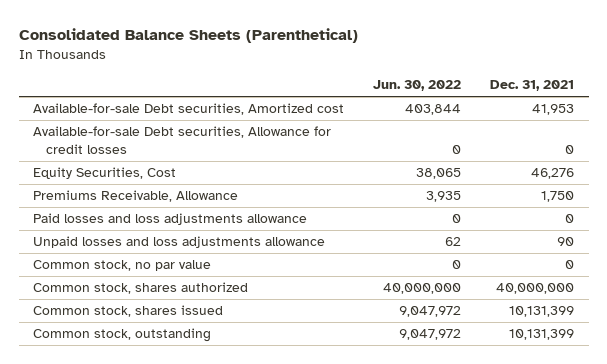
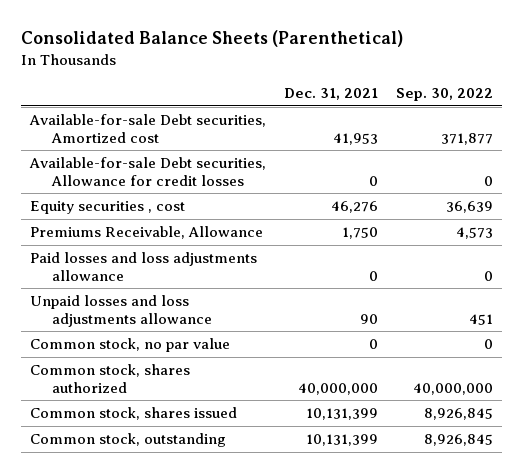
[373,80,462,92] Jun. 30, 2022 -> none
none -> [396,88,494,102] Sep. 30, 2022
[33,167,177,180] Equity Securities, Cost -> [29,201,185,215] Equity securities , cost

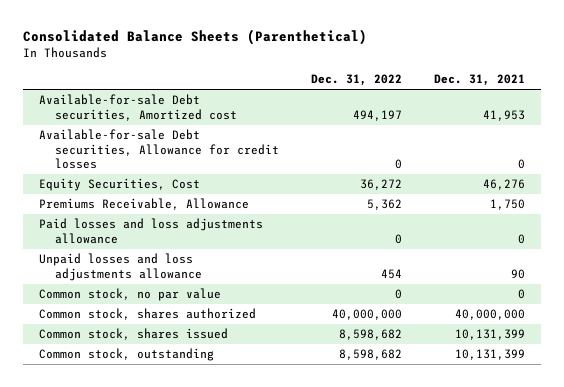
[396,88,494,102] Sep. 30, 2022 -> none
none -> [311,74,403,87] Dec. 31, 2022
[29,201,185,215] Equity securities , cost -> [39,178,201,192] Equity Securities, Cost

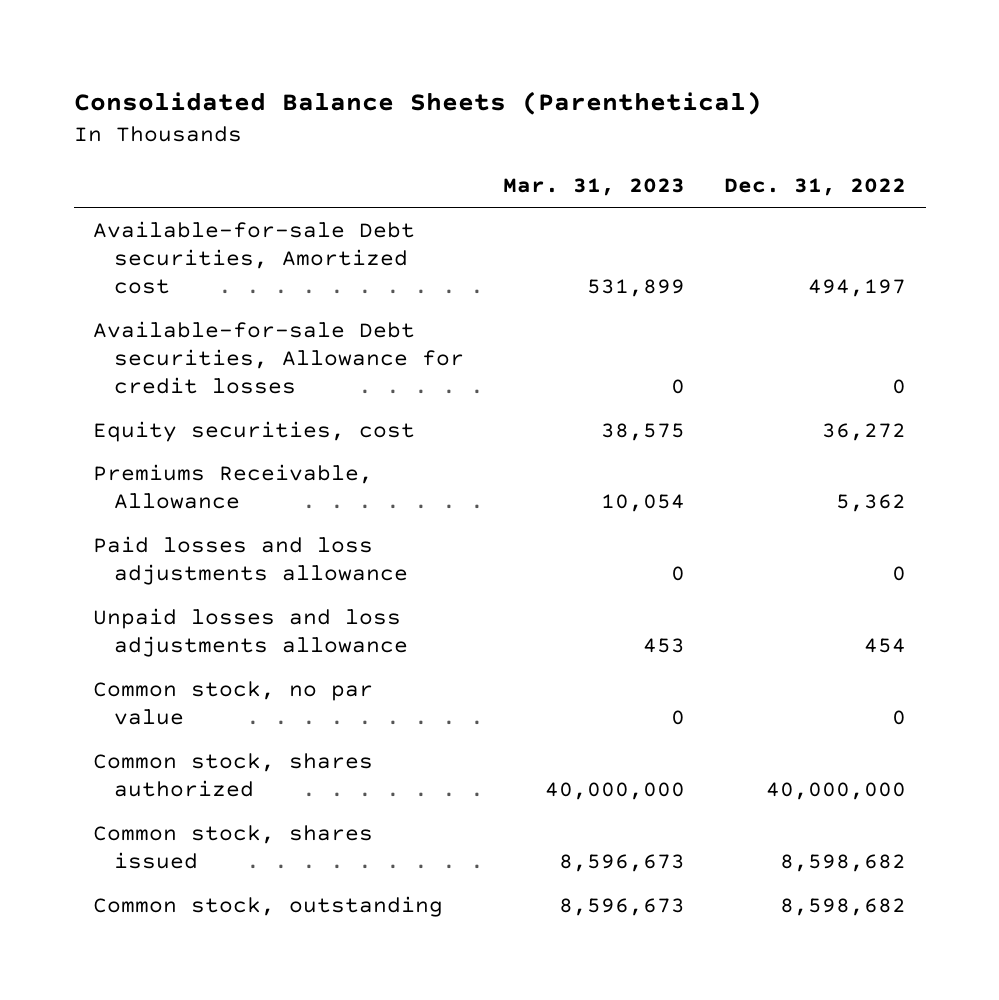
[434,74,526,87] Dec. 31, 2021 -> none
none -> [503,178,686,197] Mar. 31, 2023
[39,178,201,192] Equity Securities, Cost -> [93,420,416,442] Equity securities, cost

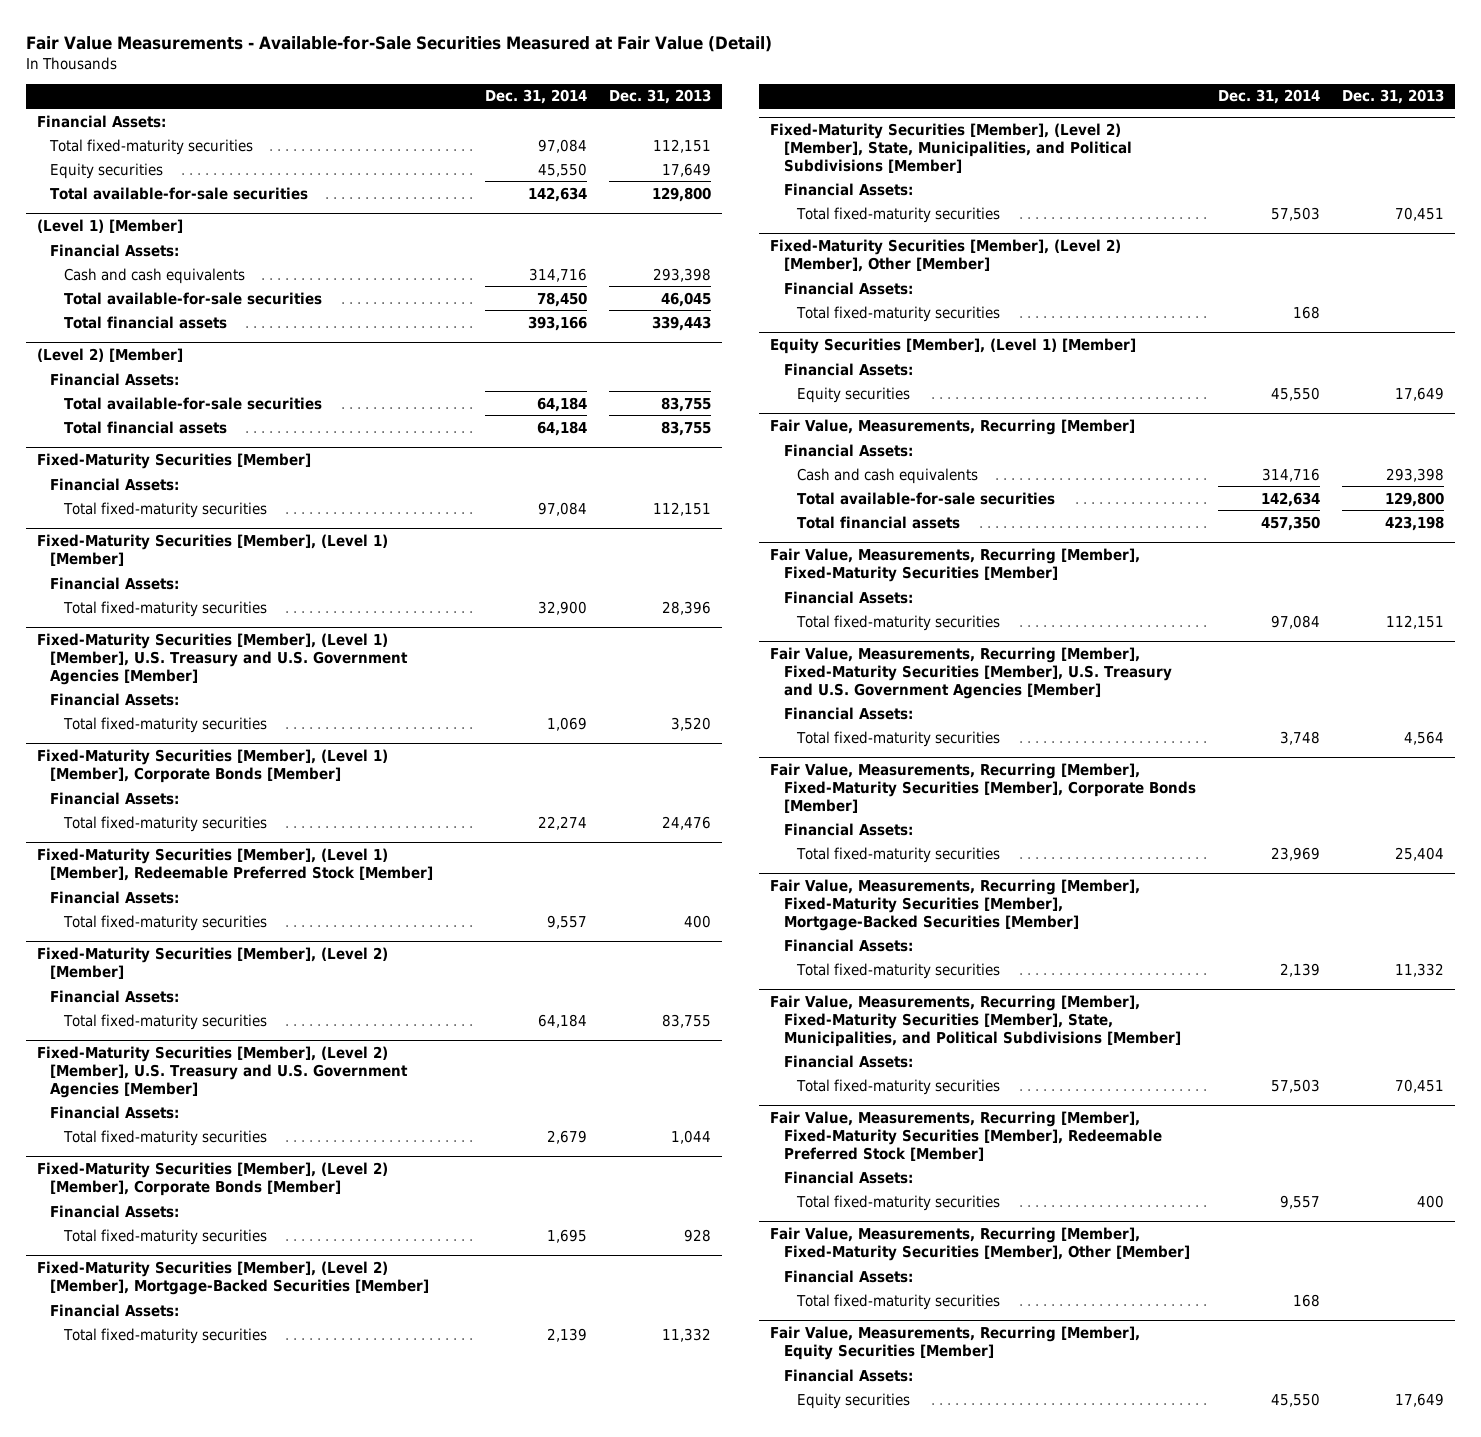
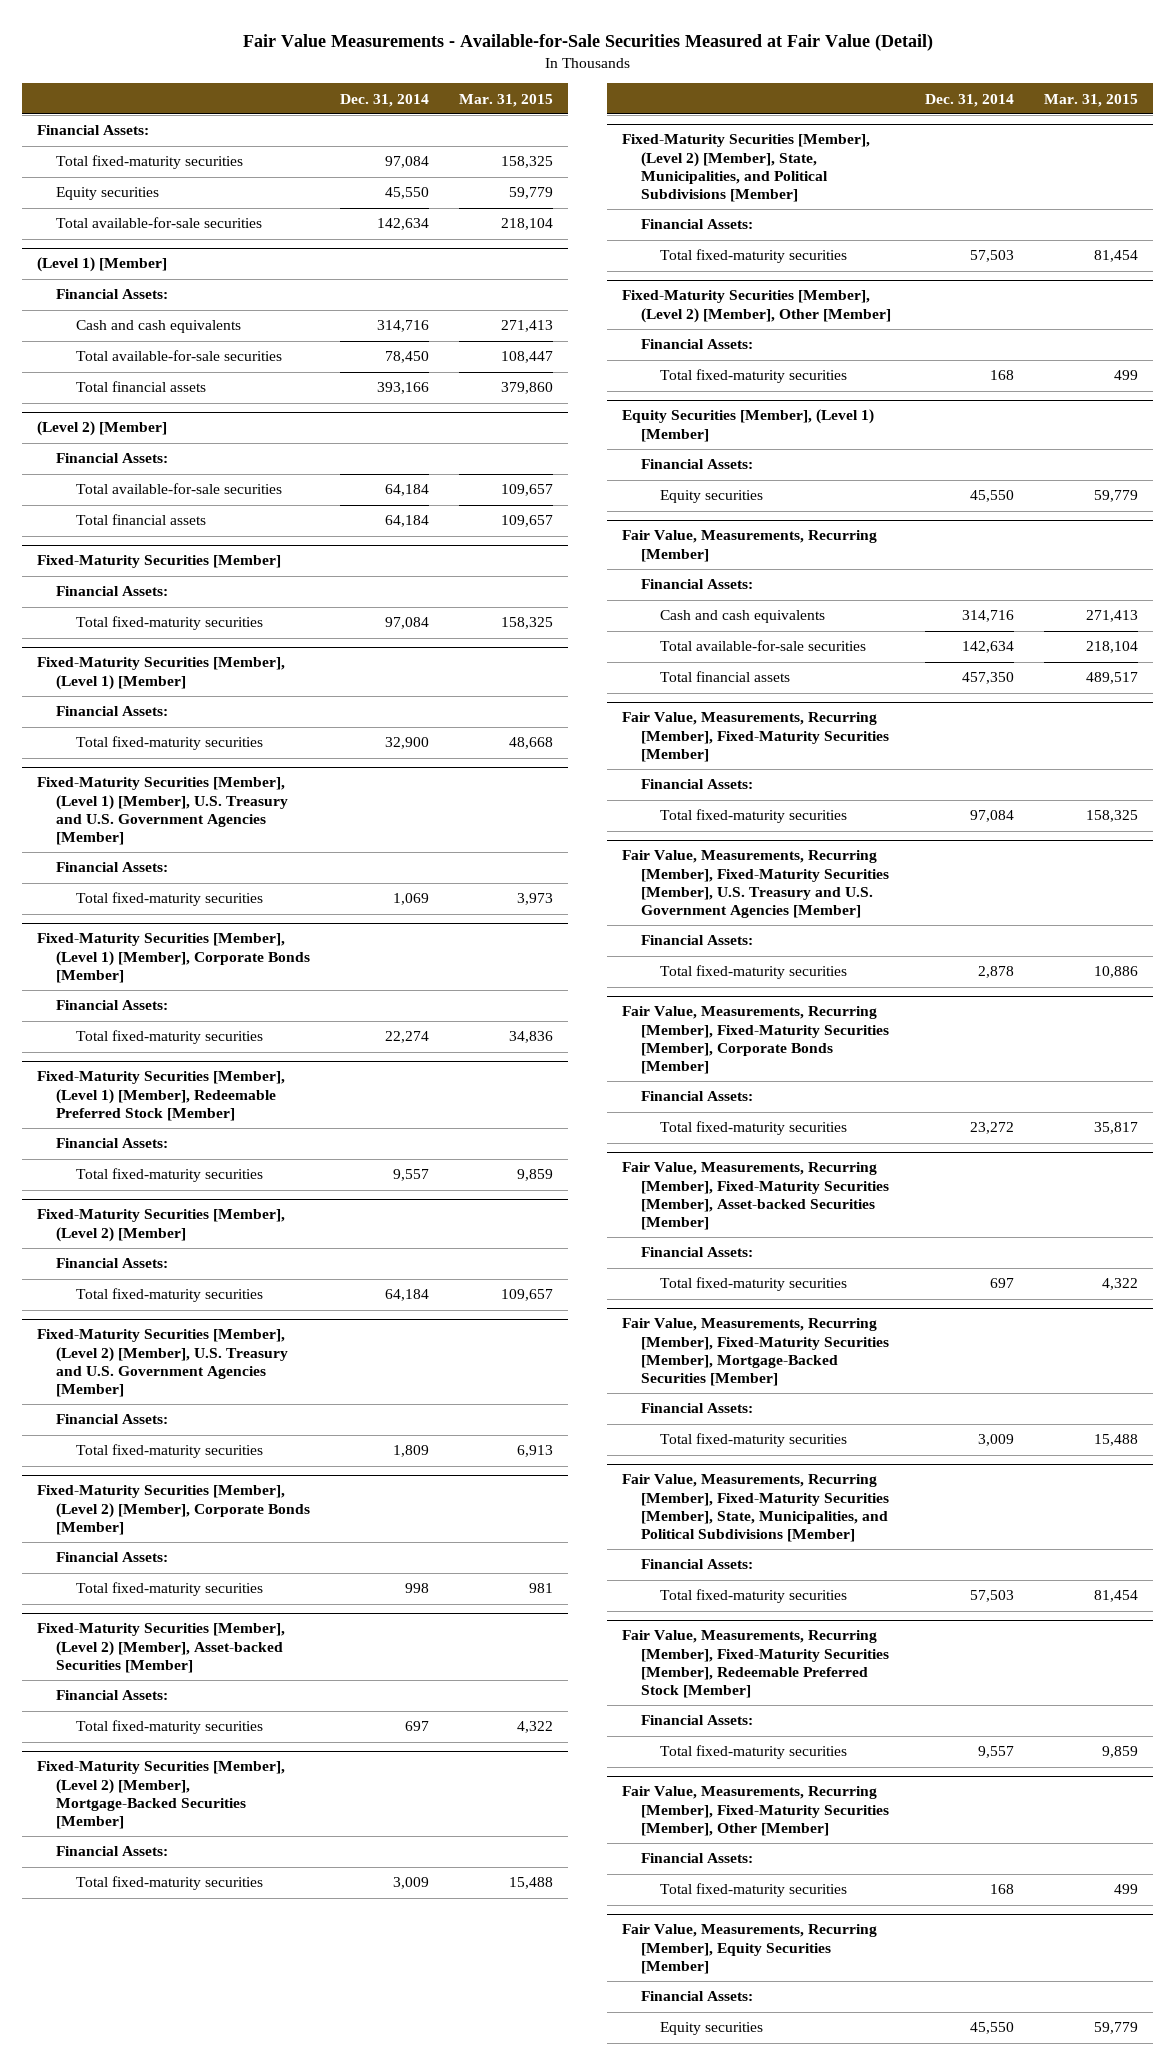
[608,89,711,105] Dec. 31, 2013 -> none
none -> [459,93,554,107] Mar. 31, 2015
[546,1129,587,1144] 2,679 -> [393,1445,430,1458] 1,809
[546,1228,587,1243] 1,695 -> [405,1583,430,1594] 998
none -> [37,1623,286,1673] Fixed-Maturity Securities [Member], (Level 2) [Member], Asset-backed Securities [Member]
none -> [56,1690,169,1701] Financial Assets:
none -> [75,1720,263,1735] Total fixed-maturity securities
[546,1327,587,1342] 2,139 -> [393,1877,430,1890] 3,009
[1279,730,1320,745] 3,748 -> [977,966,1014,979] 2,878
[1270,846,1320,861] 23,969 -> [969,1122,1014,1135] 23,272
none -> [621,1162,890,1231] Fair Value, Measurements, Recurring [Member], Fixed-Maturity Securities [Member], Asset-backed Securities [Member]
none -> [641,1247,754,1258] Financial Assets:
none -> [660,1277,848,1292] Total fixed-maturity securities
[1279,962,1320,977] 2,139 -> [977,1434,1014,1447] 3,009

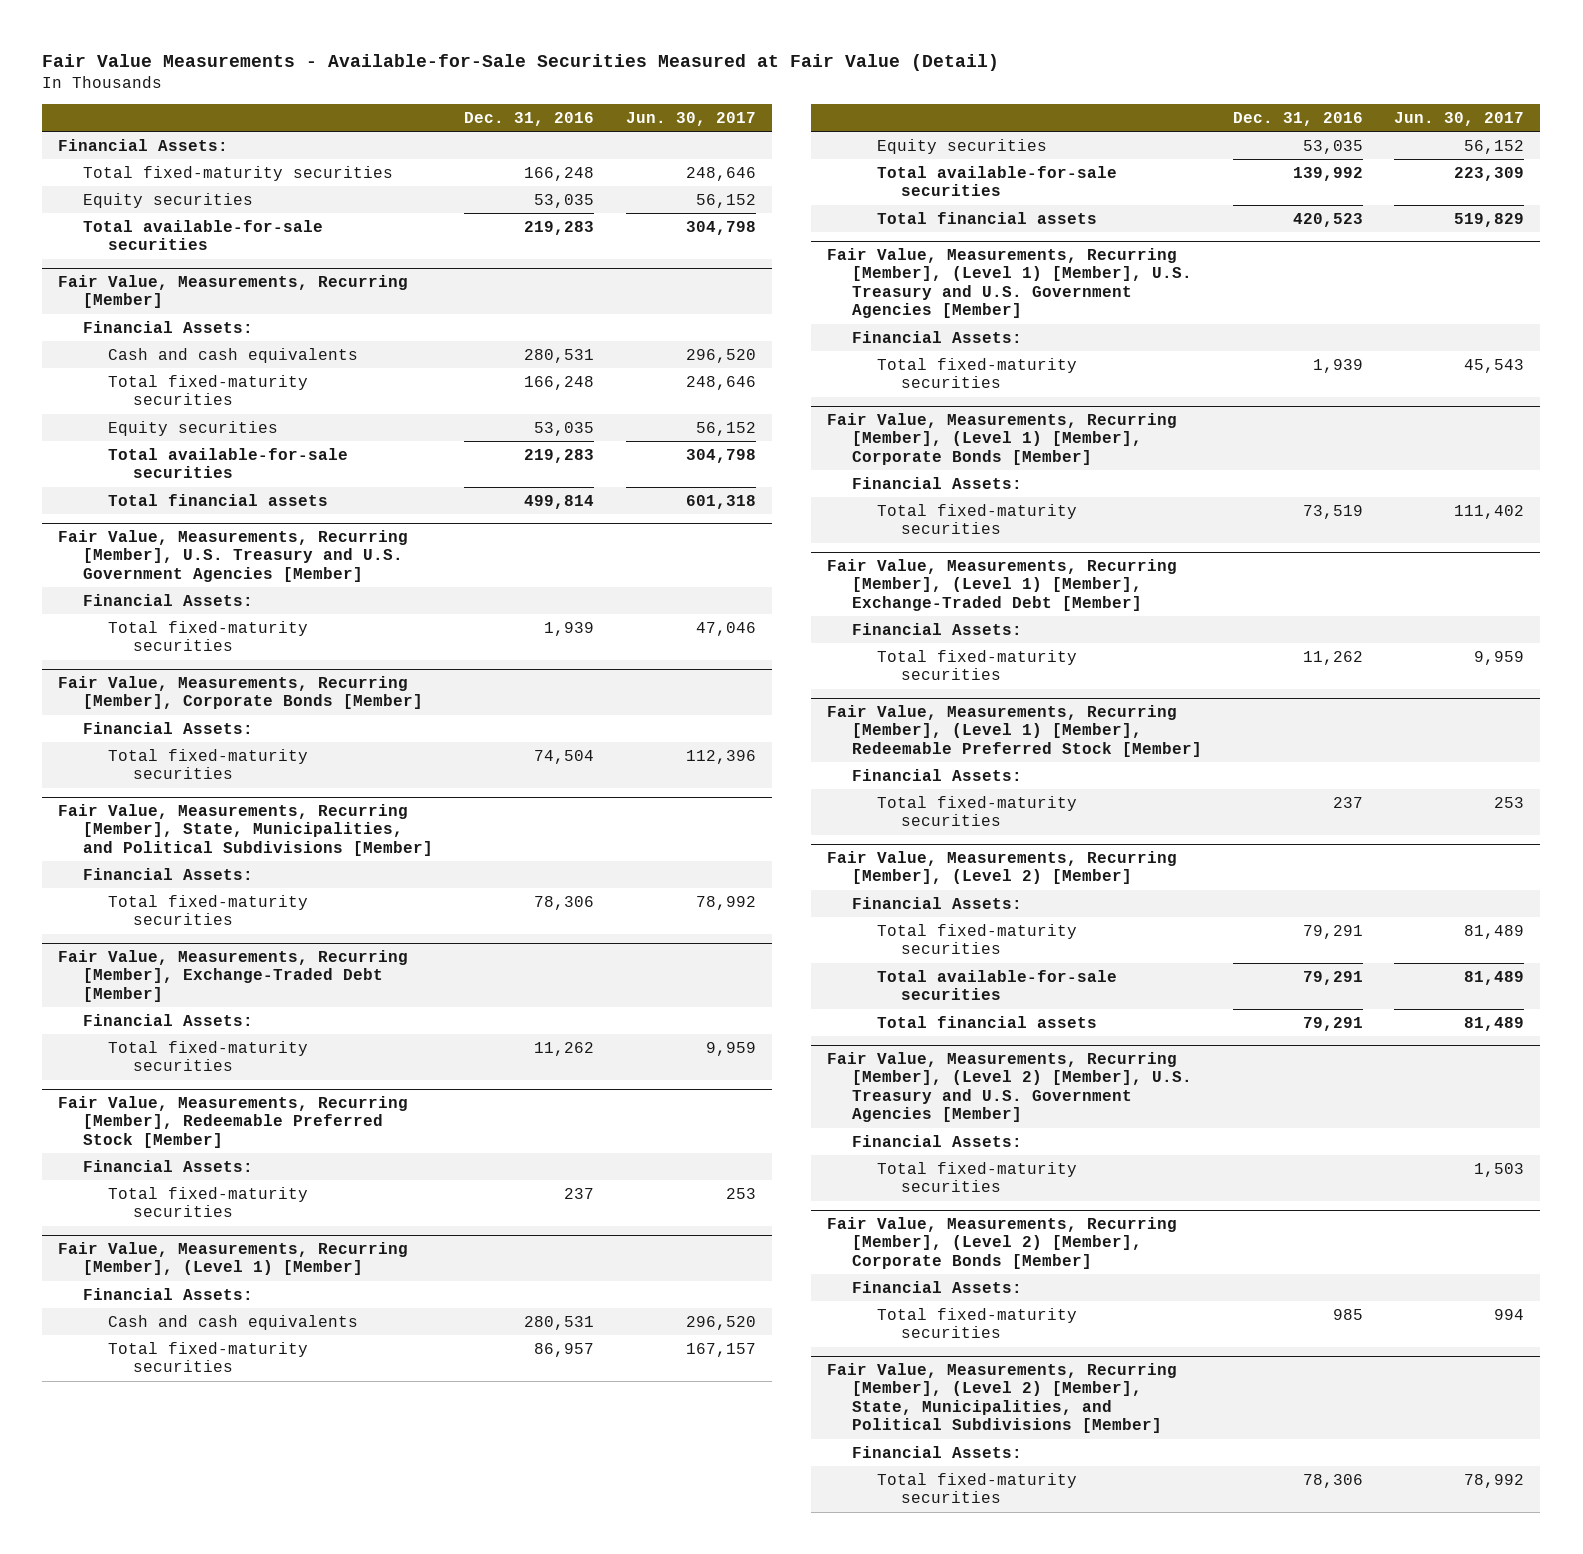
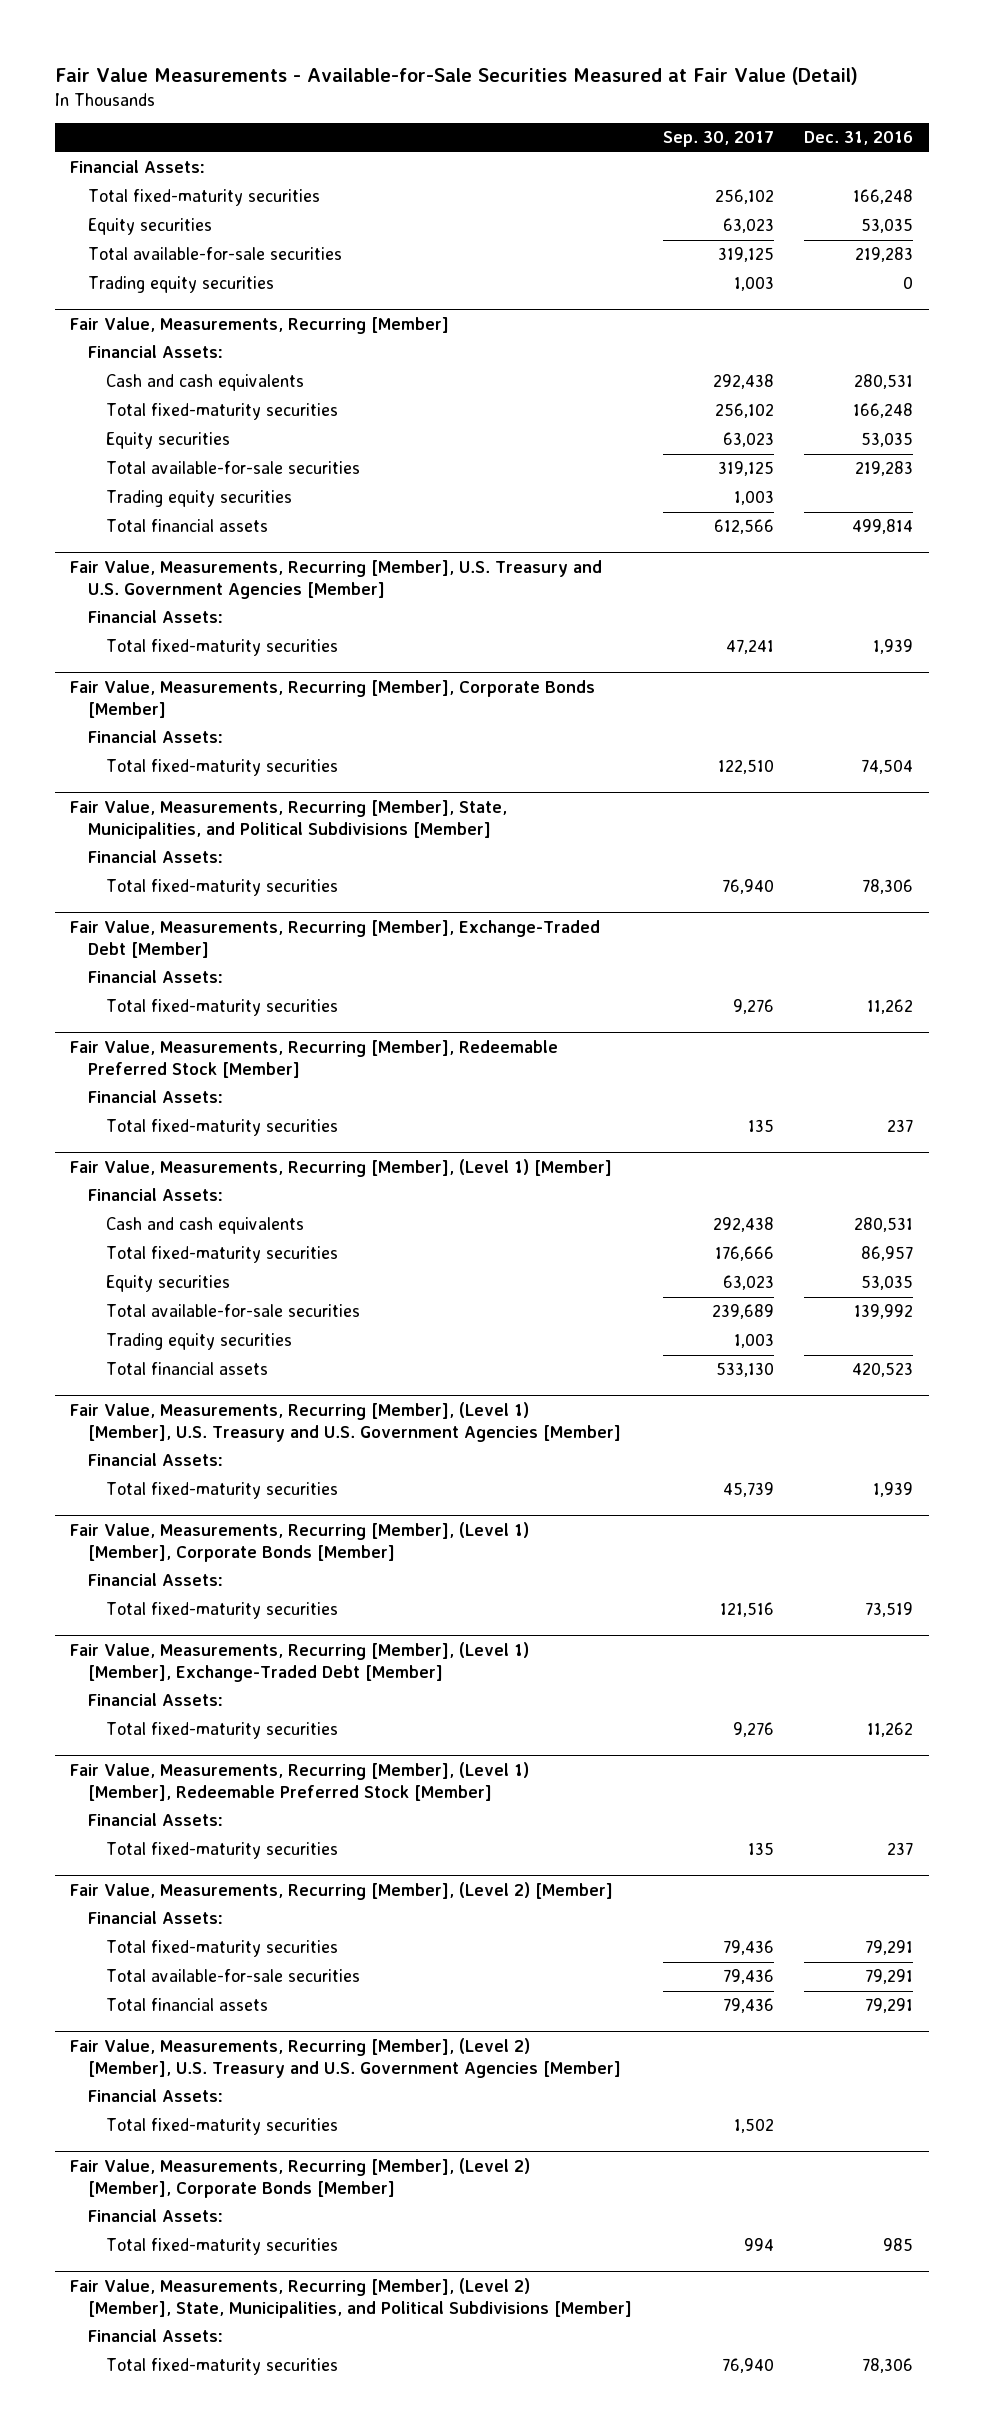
[625,111,756,126] Jun. 30, 2017 -> none
none -> [662,131,774,148] Sep. 30, 2017
none -> [88,276,275,294] Trading equity securities
none -> [106,490,293,508] Trading equity securities
none -> [106,1333,293,1351] Trading equity securities

